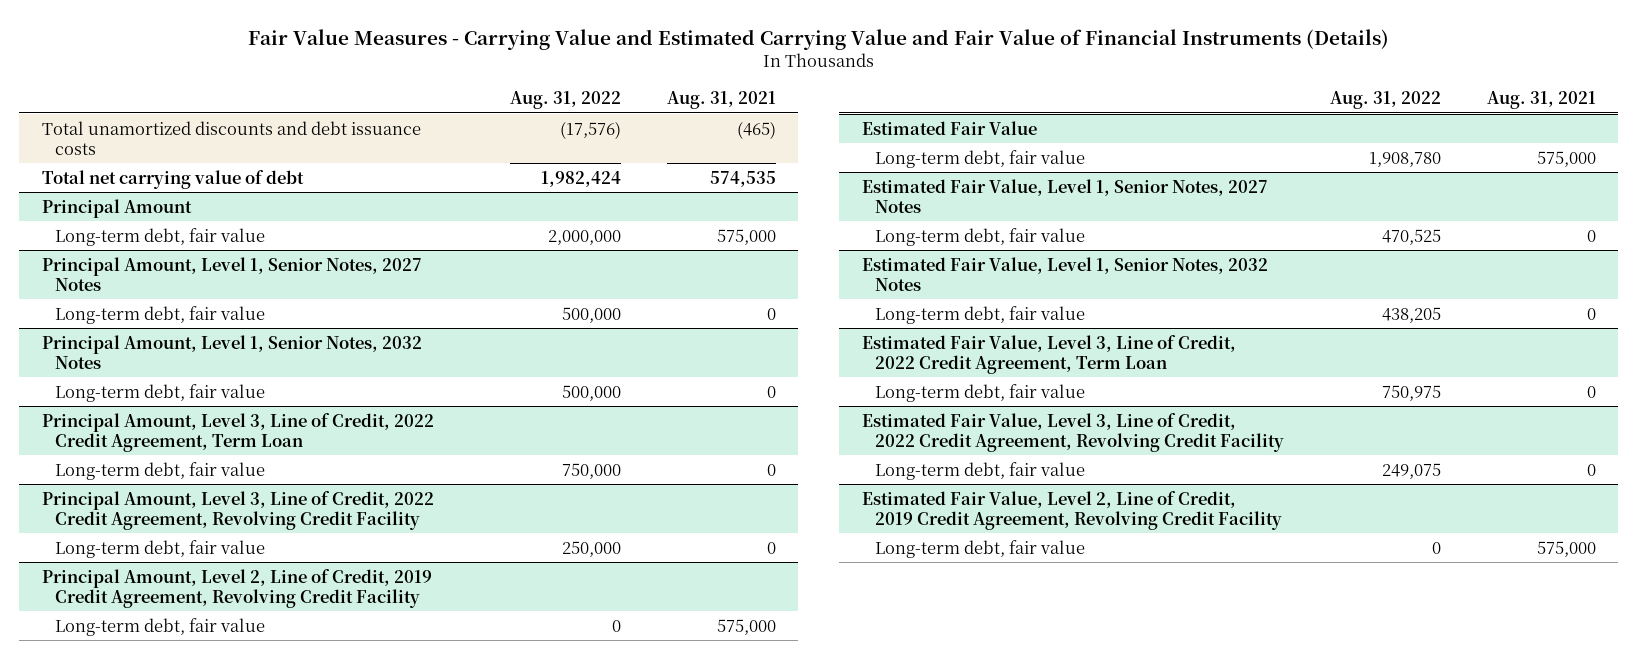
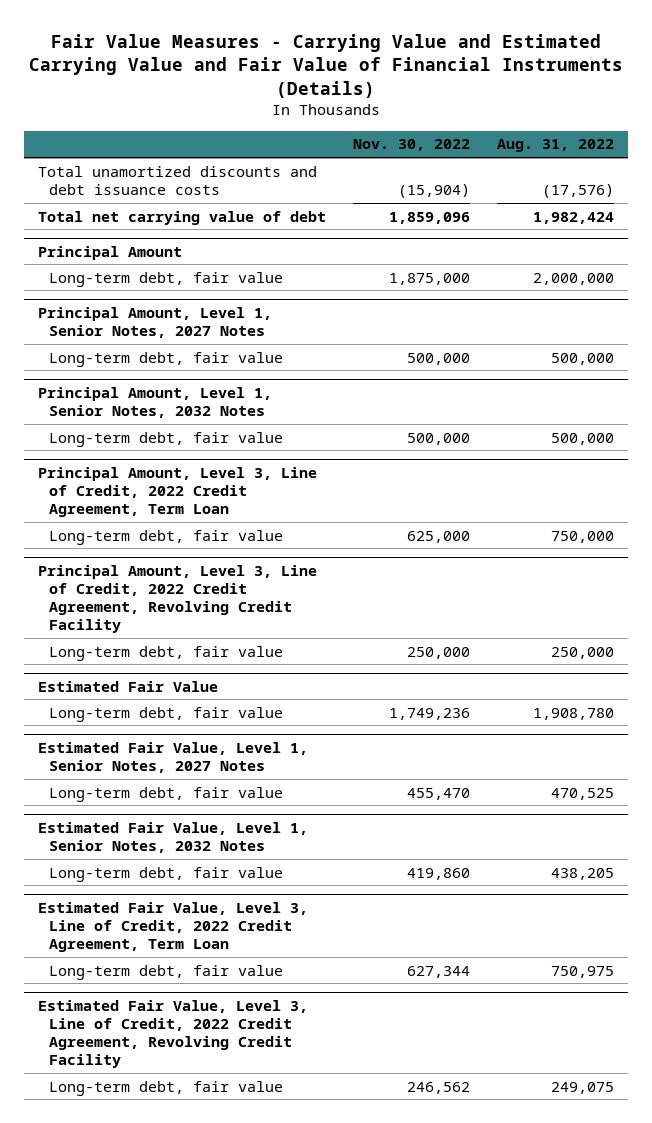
[666,90,776,109] Aug. 31, 2021 -> none
none -> [353,139,471,152] Nov. 30, 2022
[42,568,433,608] Principal Amount, Level 2, Line of Credit, 2019 Credit Agreement, Revolving Credit Facility -> none
[55,617,266,636] Long-term debt, fair value -> none
[862,490,1283,530] Estimated Fair Value, Level 2, Line of Credit, 2019 Credit Agreement, Revolving Credit Facility -> none
[875,539,1086,558] Long-term debt, fair value -> none

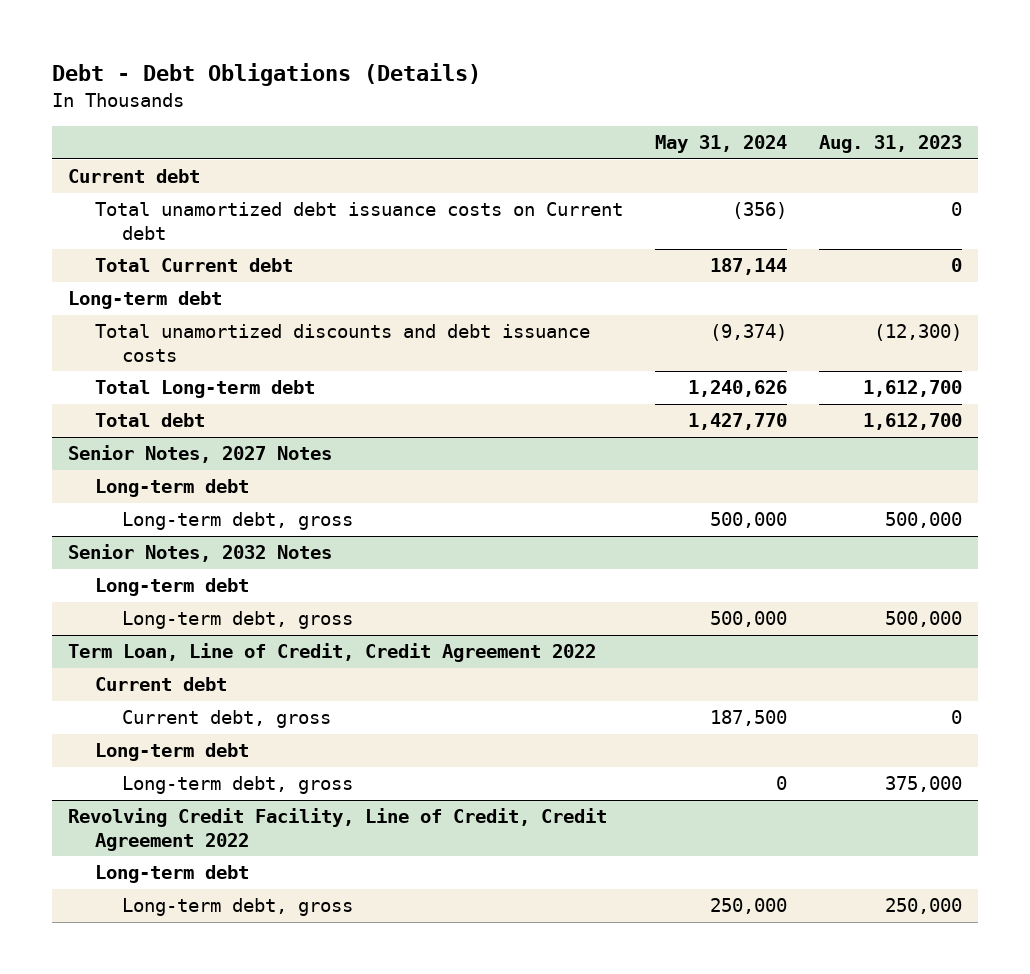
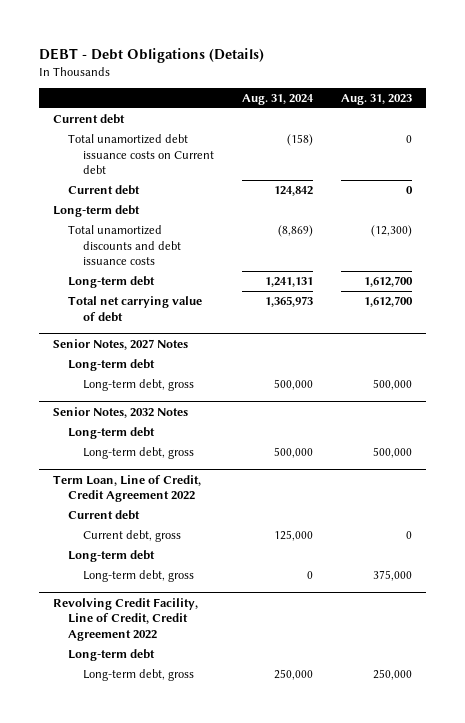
[51,63,481,87] Debt - Debt Obligations (Details) -> [39,47,265,63] DEBT - Debt Obligations (Details)
[654,135,787,154] May 31, 2024 -> none
none -> [242,93,315,105] Aug. 31, 2024
[94,258,293,273] Total Current debt -> [68,184,141,195] Current debt
[94,380,315,399] Total Long-term debt -> [68,275,156,288] Long-term debt
[94,413,205,428] Total debt -> [68,295,203,322] Total net carrying value of debt

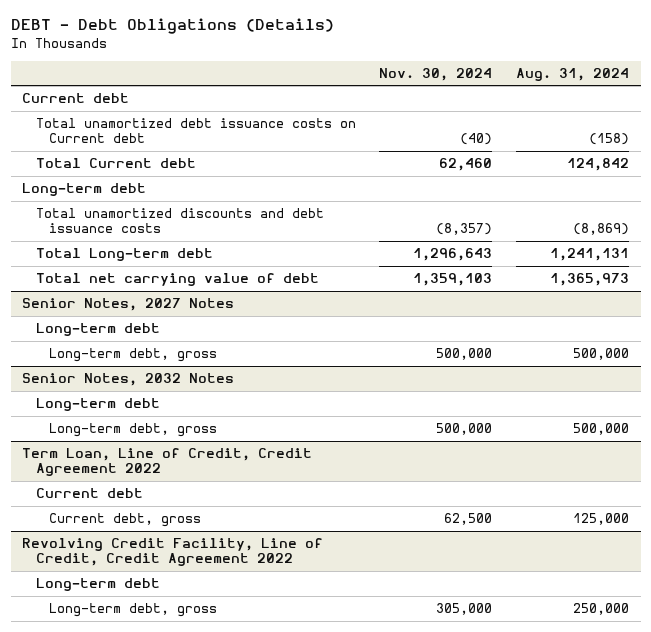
[340,93,412,105] Aug. 31, 2023 -> none
none -> [379,67,493,81] Nov. 30, 2024
[68,184,141,195] Current debt -> [35,158,196,169] Total Current debt
[68,275,156,288] Long-term debt -> [35,248,213,262] Total Long-term debt
[68,549,156,562] Long-term debt -> none
[83,569,195,582] Long-term debt, gross -> none

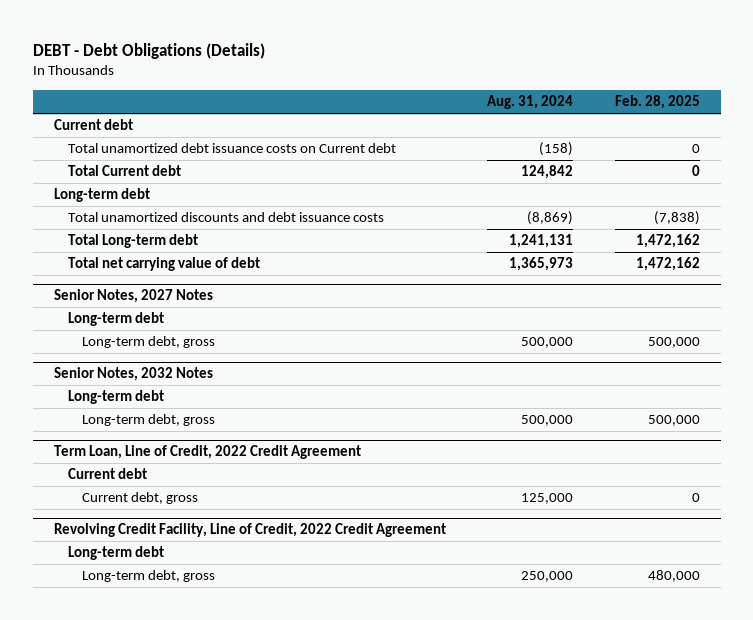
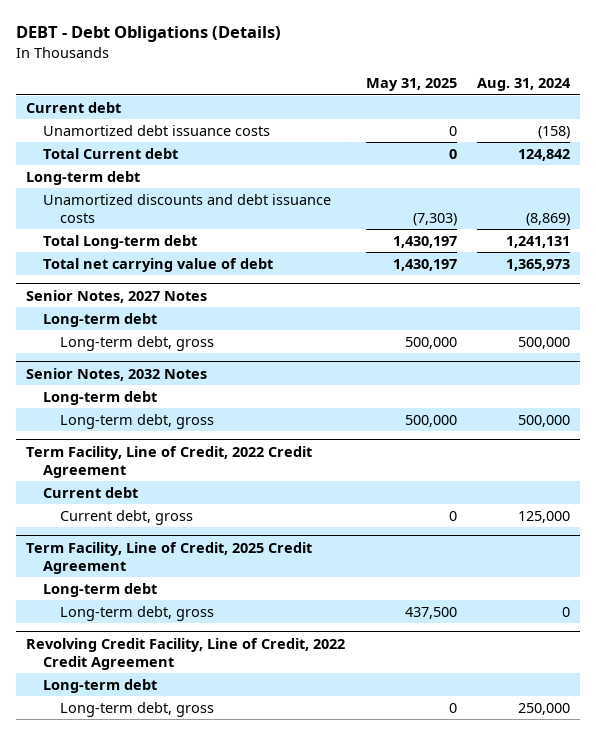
[614,95,700,110] Feb. 28, 2025 -> none
none -> [365,78,457,92] May 31, 2025
[67,143,396,154] Total unamortized debt issuance costs on Current debt -> [42,124,270,136] Unamortized debt issuance costs
[67,212,384,223] Total unamortized discounts and debt issuance costs -> [42,193,331,223] Unamortized discounts and debt issuance costs
[53,445,361,460] Term Loan, Line of Credit, 2022 Credit Agreement -> [26,445,313,478] Term Facility, Line of Credit, 2022 Credit Agreement
none -> [26,541,313,574] Term Facility, Line of Credit, 2025 Credit Agreement
none -> [42,582,157,597] Long-term debt
none -> [59,605,214,621] Long-term debt, gross

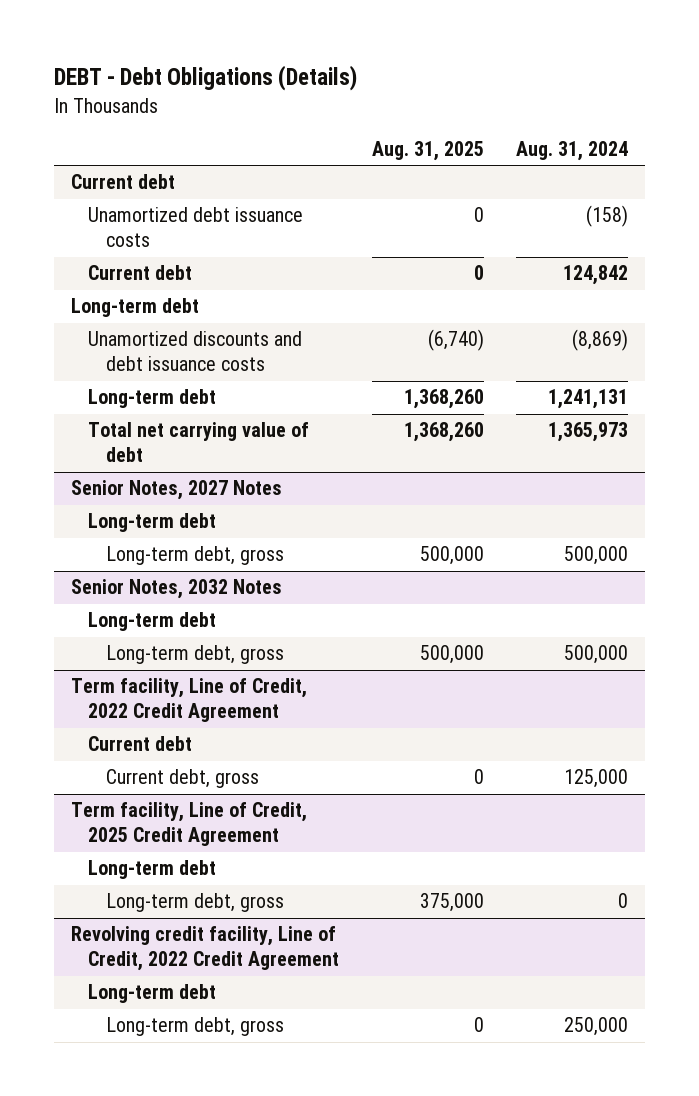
[365,78,457,92] May 31, 2025 -> none
none -> [371,141,484,162] Aug. 31, 2025
[42,147,178,159] Total Current debt -> [88,265,193,281] Current debt
[42,234,197,249] Total Long-term debt -> [88,389,217,409] Long-term debt
[26,445,313,478] Term Facility, Line of Credit, 2022 Credit Agreement -> [70,678,307,723] Term facility, Line of Credit, 2022 Credit Agreement
[26,541,313,574] Term Facility, Line of Credit, 2025 Credit Agreement -> [70,802,307,847] Term facility, Line of Credit, 2025 Credit Agreement
[26,637,346,670] Revolving Credit Facility, Line of Credit, 2022 Credit Agreement -> [70,926,340,972] Revolving credit facility, Line of Credit, 2022 Credit Agreement

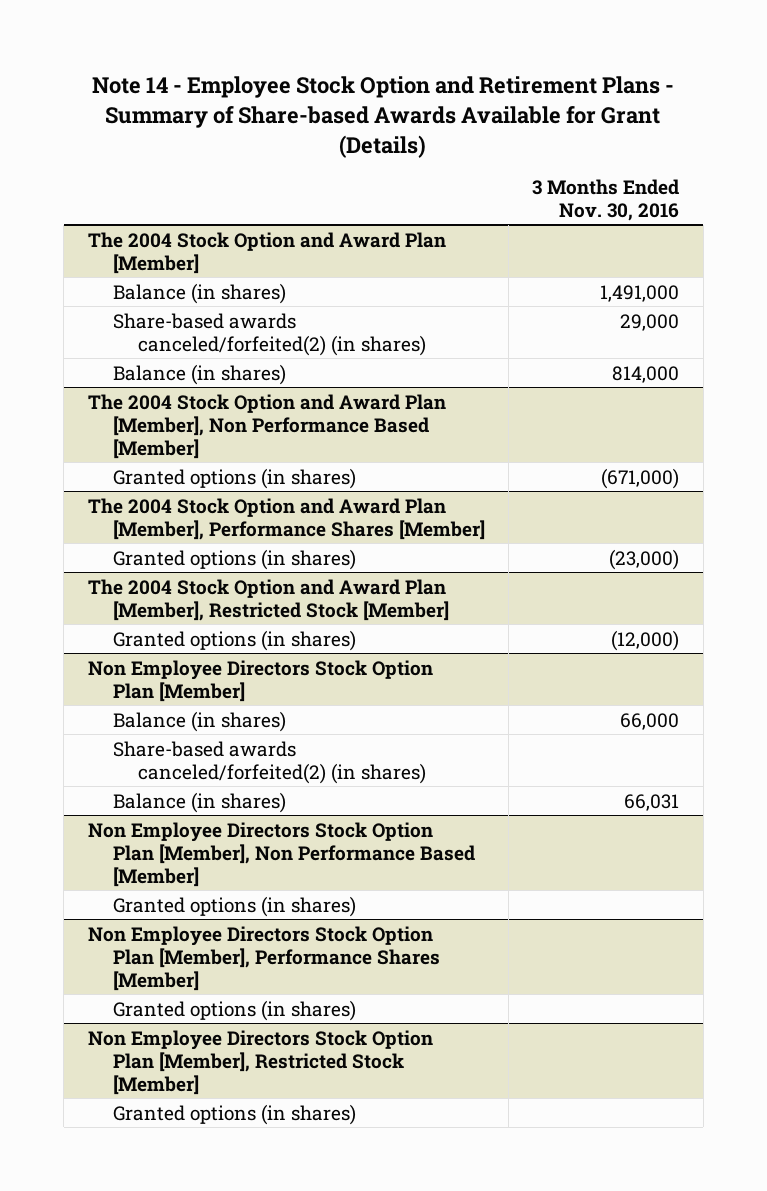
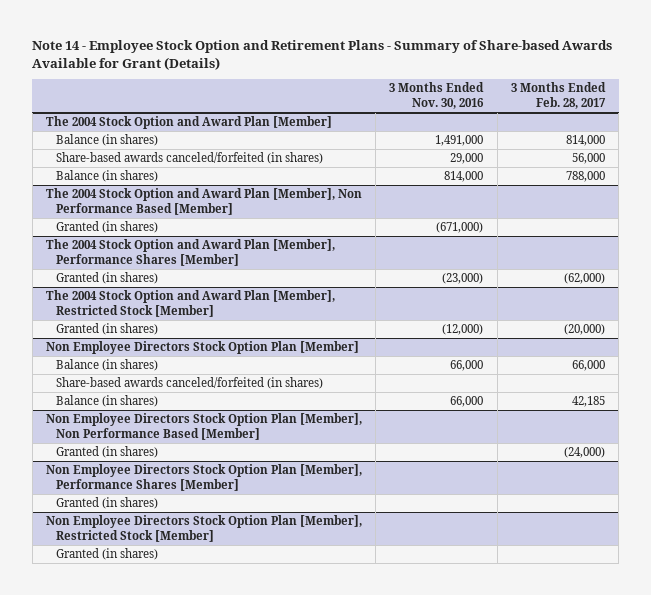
none -> [510,82,606,110] 3 Months Ended Feb. 28, 2017
[112,312,426,356] Share-based awards canceled/forfeited(2) (in shares) -> [56,152,324,165] Share-based awards canceled/forfeited (in shares)
[112,467,356,489] Granted options (in shares) -> [56,221,159,234] Granted (in shares)
[112,548,356,570] Granted options (in shares) -> [56,272,159,285] Granted (in shares)
[112,629,356,651] Granted options (in shares) -> [56,323,159,336] Granted (in shares)
[112,740,426,784] Share-based awards canceled/forfeited(2) (in shares) -> [56,377,324,390] Share-based awards canceled/forfeited (in shares)
[624,793,680,811] 66,031 -> [450,396,484,408] 66,000
[112,895,356,917] Granted options (in shares) -> [56,446,159,459] Granted (in shares)
[112,999,356,1021] Granted options (in shares) -> [56,497,159,510] Granted (in shares)
[112,1103,356,1125] Granted options (in shares) -> [56,548,159,561] Granted (in shares)

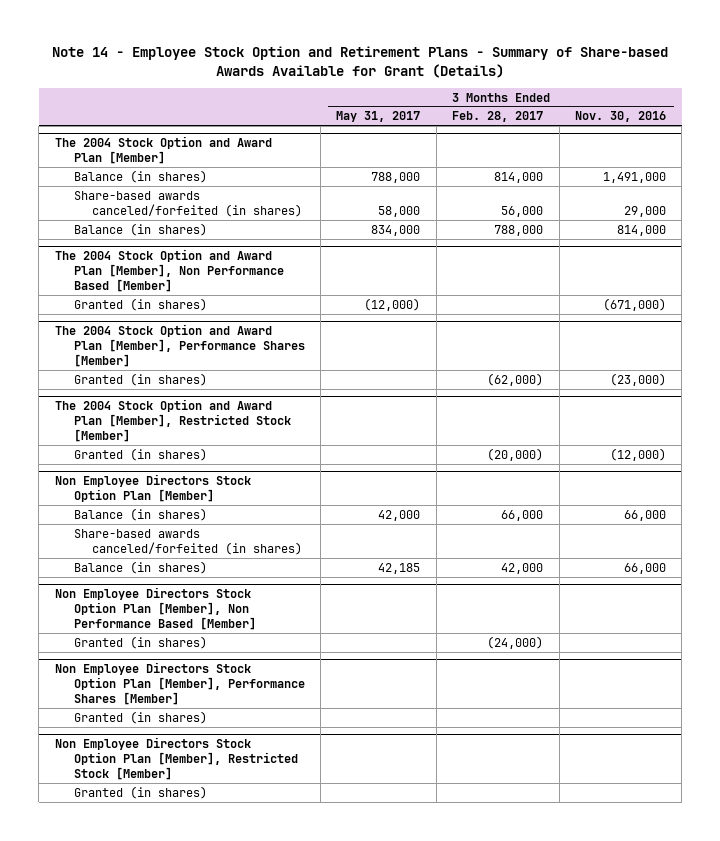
none -> [336,111,421,123] May 31, 2017
[571,396,605,408] 42,185 -> [501,562,544,574] 42,000

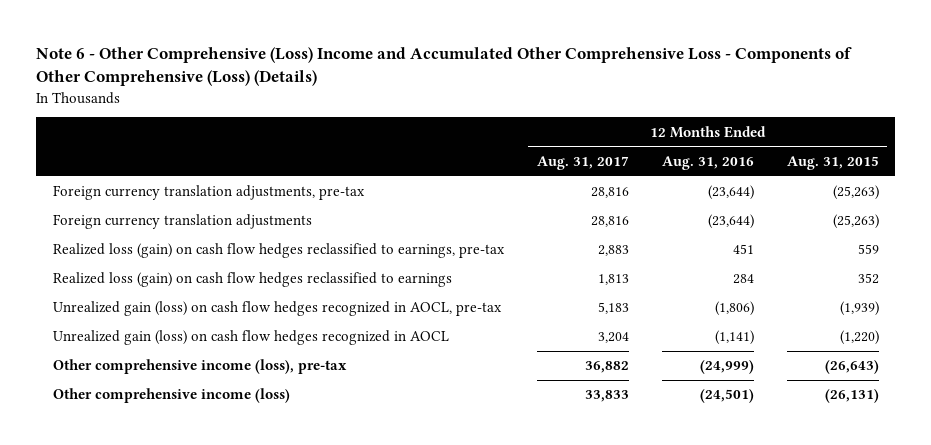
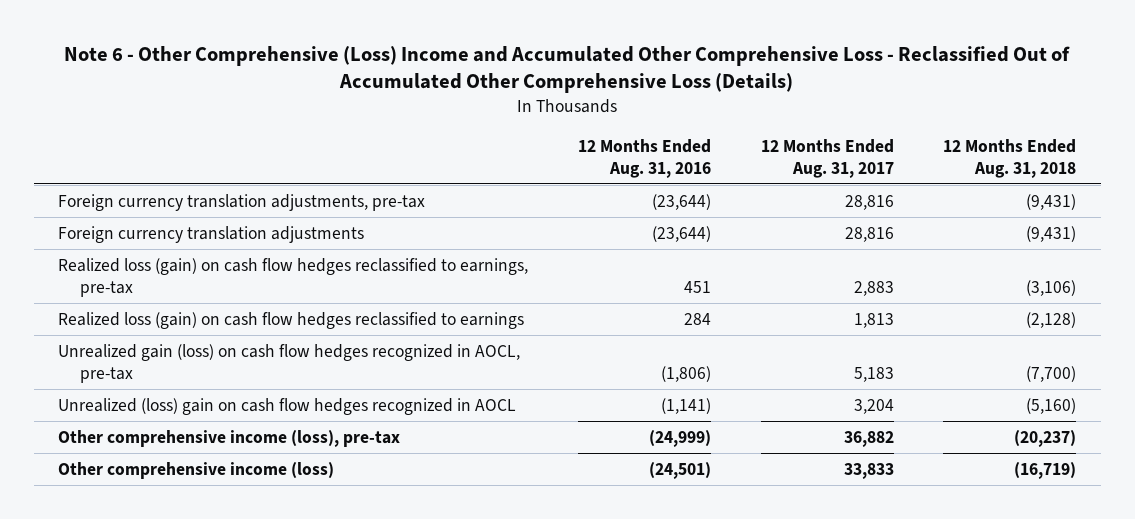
[36,47,853,87] Note 6 - Other Comprehensive (Loss) Income and Accumulated Other Comprehensive Loss - Components of Other Comprehensive (Loss) (Details) -> [64,45,1071,94] Note 6 - Other Comprehensive (Loss) Income and Accumulated Other Comprehensive Loss - Reclassified Out of Accumulated Other Comprehensive Loss (Details)
[786,155,879,170] Aug. 31, 2015 -> none
none -> [943,138,1077,178] 12 Months Ended Aug. 31, 2018
[52,330,449,346] Unrealized gain (loss) on cash flow hedges recognized in AOCL -> [58,397,517,415] Unrealized (loss) gain on cash flow hedges recognized in AOCL

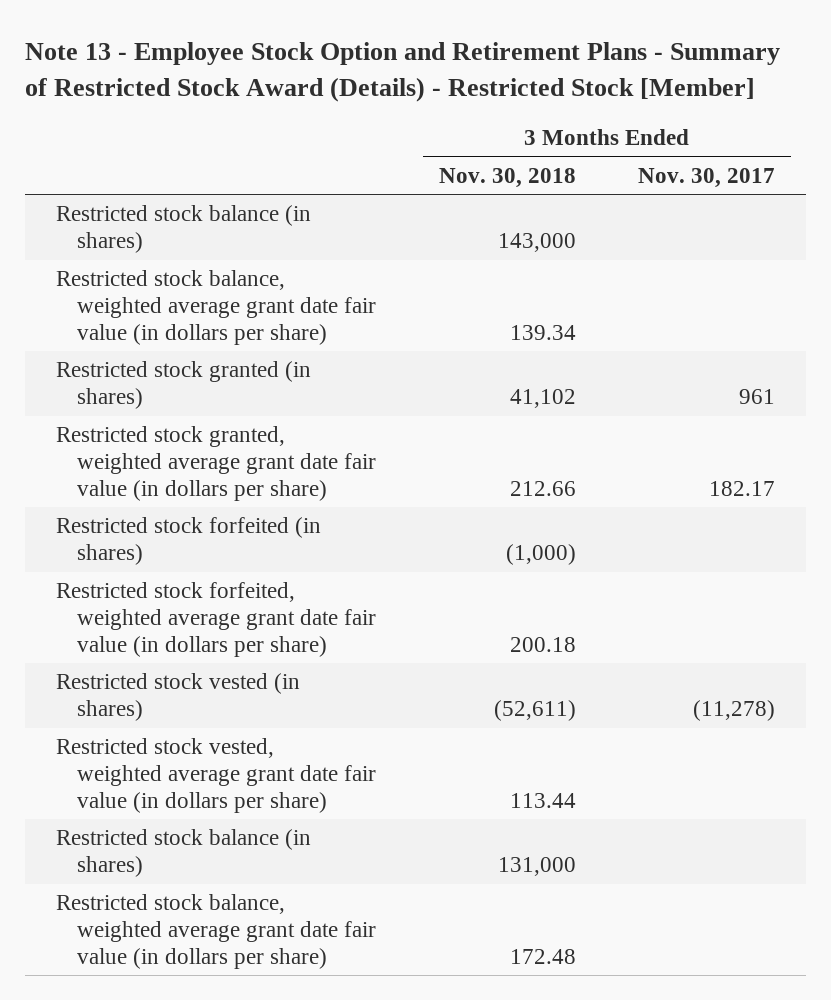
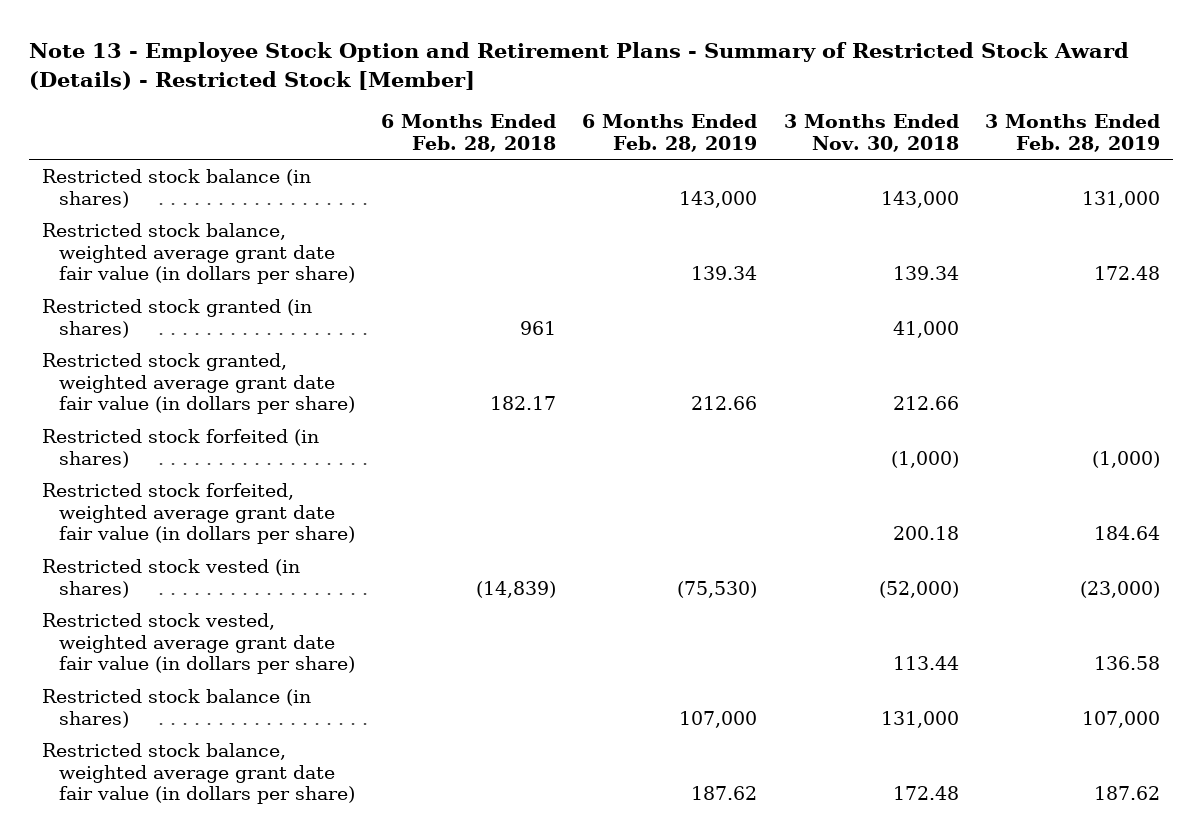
[638,167,776,188] Nov. 30, 2017 -> none
none -> [381,114,557,152] 6 Months Ended Feb. 28, 2018
none -> [582,114,758,152] 6 Months Ended Feb. 28, 2019
none -> [985,114,1161,152] 3 Months Ended Feb. 28, 2019
[509,388,576,408] 41,102 -> [892,320,959,338] 41,000
[493,699,576,721] (52,611) -> [878,580,959,598] (52,000)

